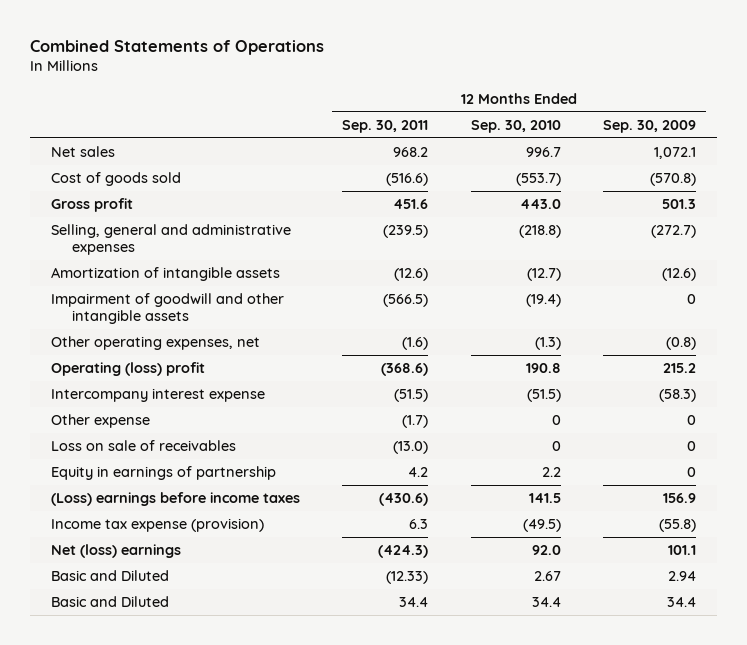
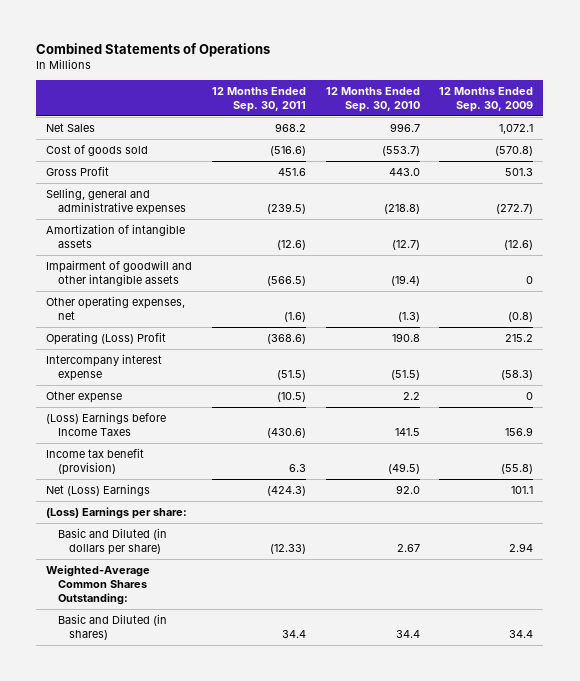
[50,146,115,158] Net sales -> [46,123,96,133] Net Sales
[50,198,133,213] Gross profit -> [46,166,110,177] Gross Profit
[50,362,205,377] Operating (loss) profit -> [46,332,167,346] Operating (Loss) Profit
[50,440,236,452] Loss on sale of receivables -> none
[50,466,276,481] Equity in earnings of partnership -> none
[402,415,429,429] (1.7) -> [276,392,306,403] (10.5)
[551,415,561,426] 0 -> [402,392,420,401] 2.2
[50,492,300,507] (Loss) earnings before income taxes -> [46,412,167,437] (Loss) Earnings before Income Taxes
[50,518,264,533] Income tax expense (provision) -> [46,448,145,476] Income tax benefit (provision)
[50,544,181,559] Net (loss) earnings -> [46,484,151,497] Net (Loss) Earnings
none -> [46,507,188,520] (Loss) Earnings per share:
[50,570,169,582] Basic and Diluted -> [57,528,167,556] Basic and Diluted (in dollars per share)
none -> [46,565,151,605] Weighted-Average Common Shares Outstanding:
[50,596,169,608] Basic and Diluted -> [57,614,167,641] Basic and Diluted (in shares)

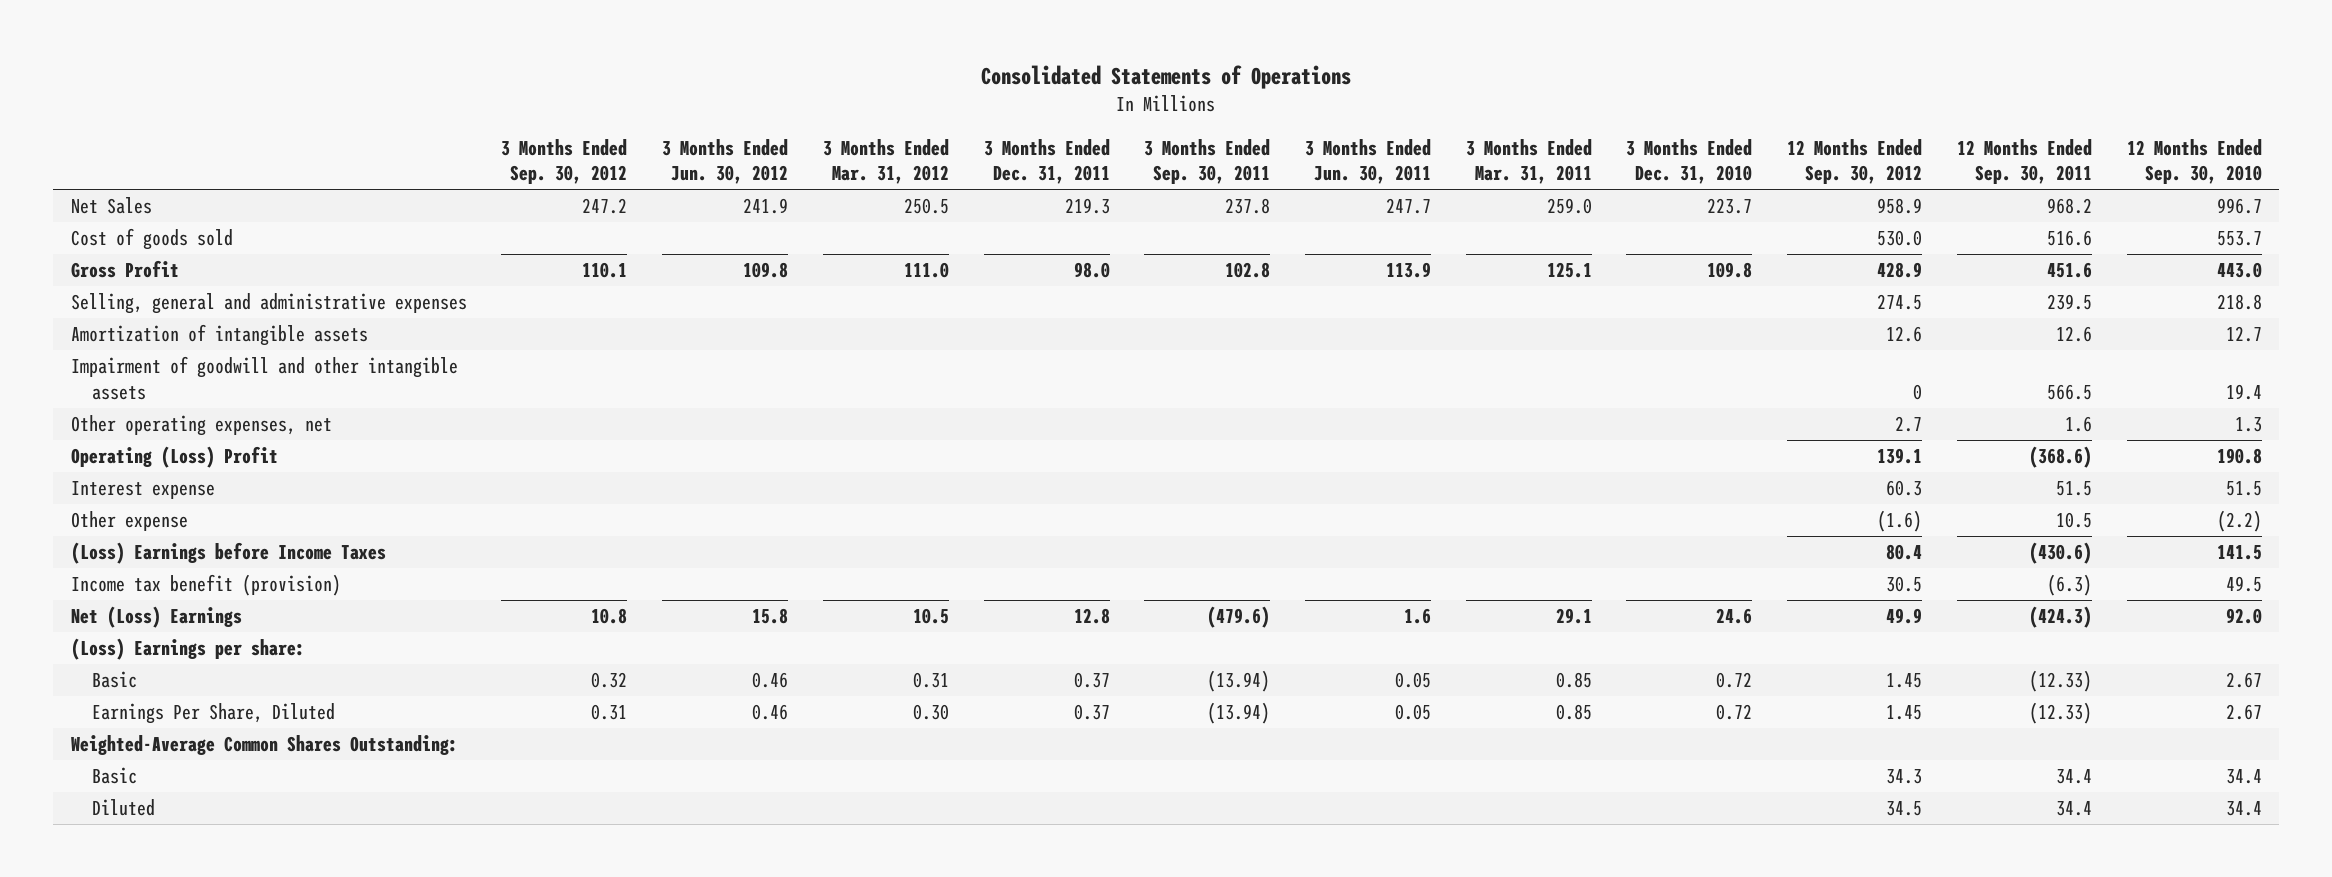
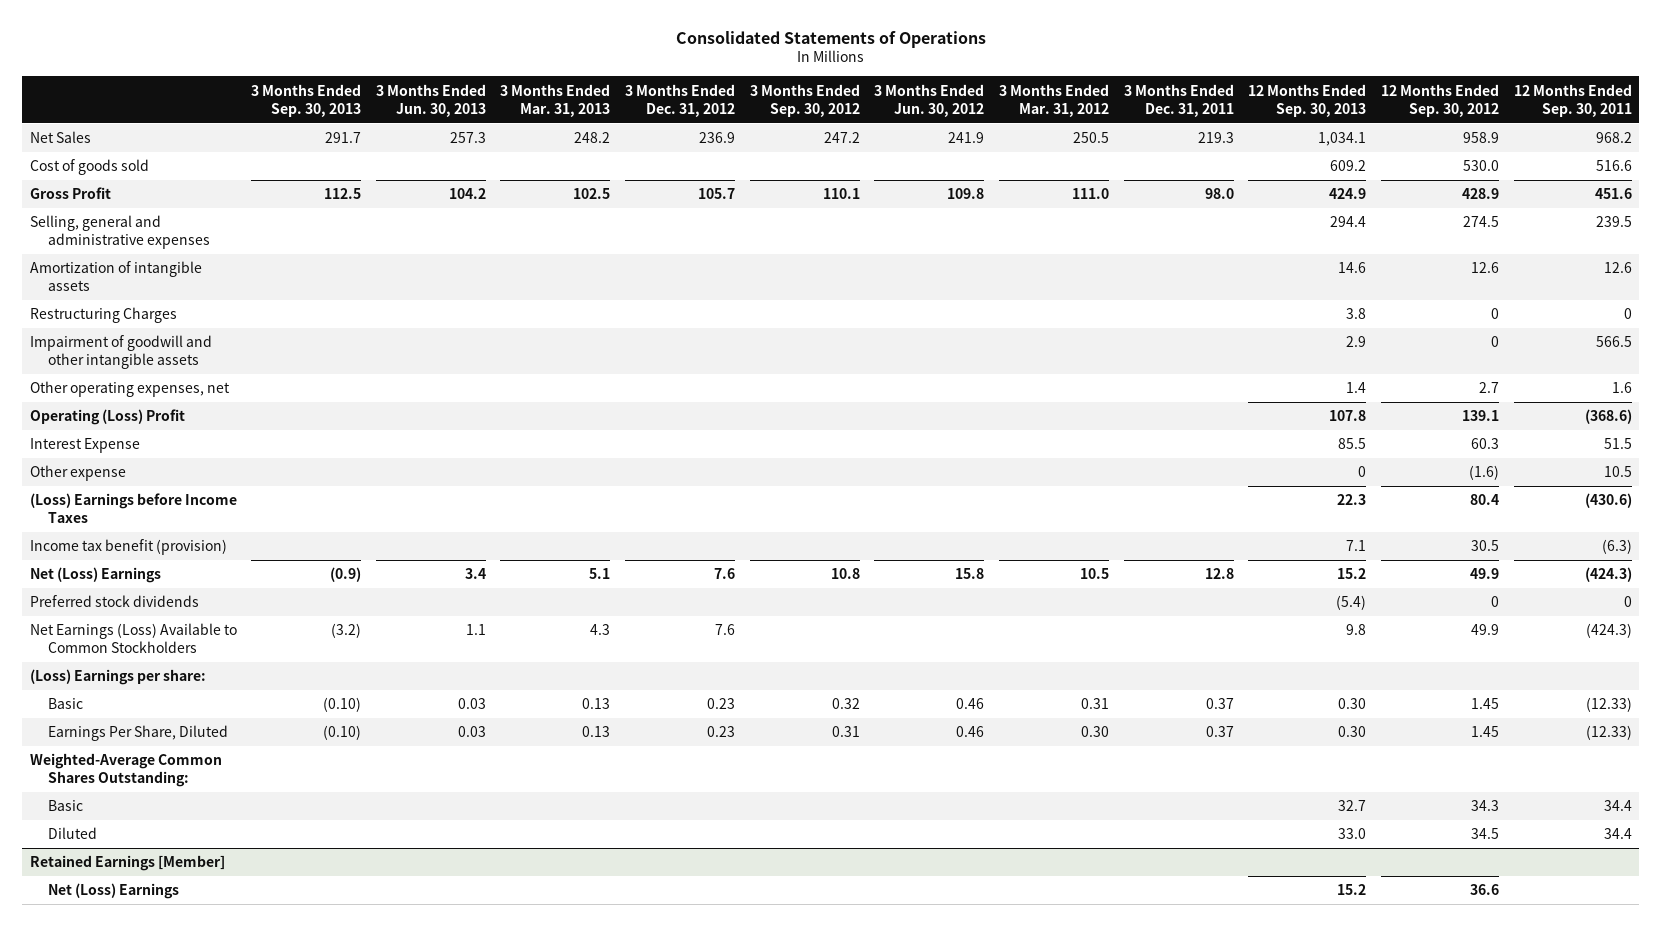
[1144,138,1271,185] 3 Months Ended Sep. 30, 2011 -> none
[1304,138,1431,185] 3 Months Ended Jun. 30, 2011 -> none
[1465,138,1592,185] 3 Months Ended Mar. 31, 2011 -> none
[1626,138,1753,185] 3 Months Ended Dec. 31, 2010 -> none
[2126,138,2262,185] 12 Months Ended Sep. 30, 2010 -> none
none -> [251,83,362,117] 3 Months Ended Sep. 30, 2013
none -> [375,83,486,117] 3 Months Ended Jun. 30, 2013
none -> [500,83,611,117] 3 Months Ended Mar. 31, 2013
none -> [625,83,736,117] 3 Months Ended Dec. 31, 2012
none -> [1248,83,1367,117] 12 Months Ended Sep. 30, 2013
none -> [29,307,177,324] Restructuring Charges
[70,481,215,500] Interest expense -> [29,438,140,454] Interest Expense
none -> [29,595,199,608] Preferred stock dividends
none -> [29,623,237,654] Net Earnings (Loss) Available to Common Stockholders
none -> [29,855,225,872] Retained Earnings [Member]
none -> [47,883,179,900] Net (Loss) Earnings

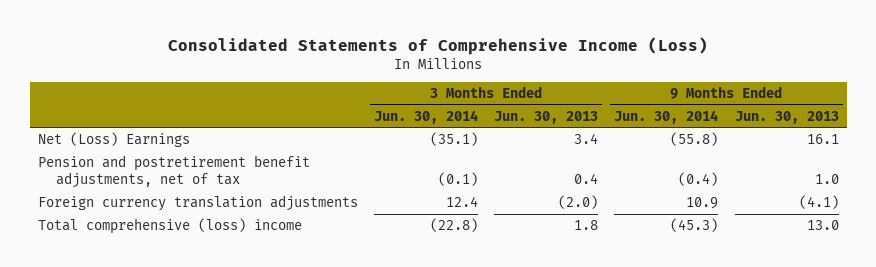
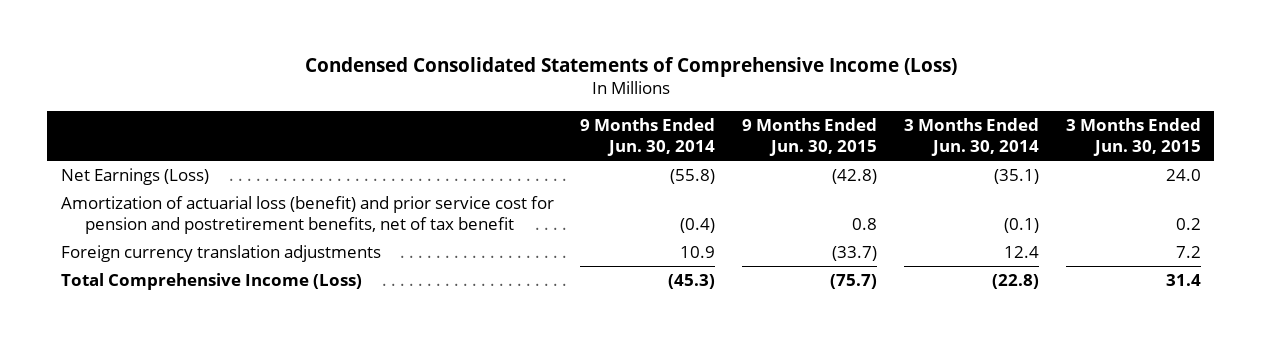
[168,36,709,55] Consolidated Statements of Comprehensive Income (Loss) -> [304,57,957,78] Condensed Consolidated Statements of Comprehensive Income (Loss)
[494,110,599,124] Jun. 30, 2013 -> none
[734,110,839,124] Jun. 30, 2013 -> none
none -> [742,117,878,156] 9 Months Ended Jun. 30, 2015
none -> [1065,117,1201,156] 3 Months Ended Jun. 30, 2015
[37,132,190,148] Net (Loss) Earnings -> [60,167,209,185] Net Earnings (Loss)
[37,155,310,189] Pension and postretirement benefit adjustments, net of tax -> [60,195,554,235] Amortization of actuarial loss (benefit) and prior service cost for pension and postretirement benefits, net of tax benefit
[37,218,302,235] Total comprehensive (loss) income -> [60,272,362,290] Total Comprehensive Income (Loss)

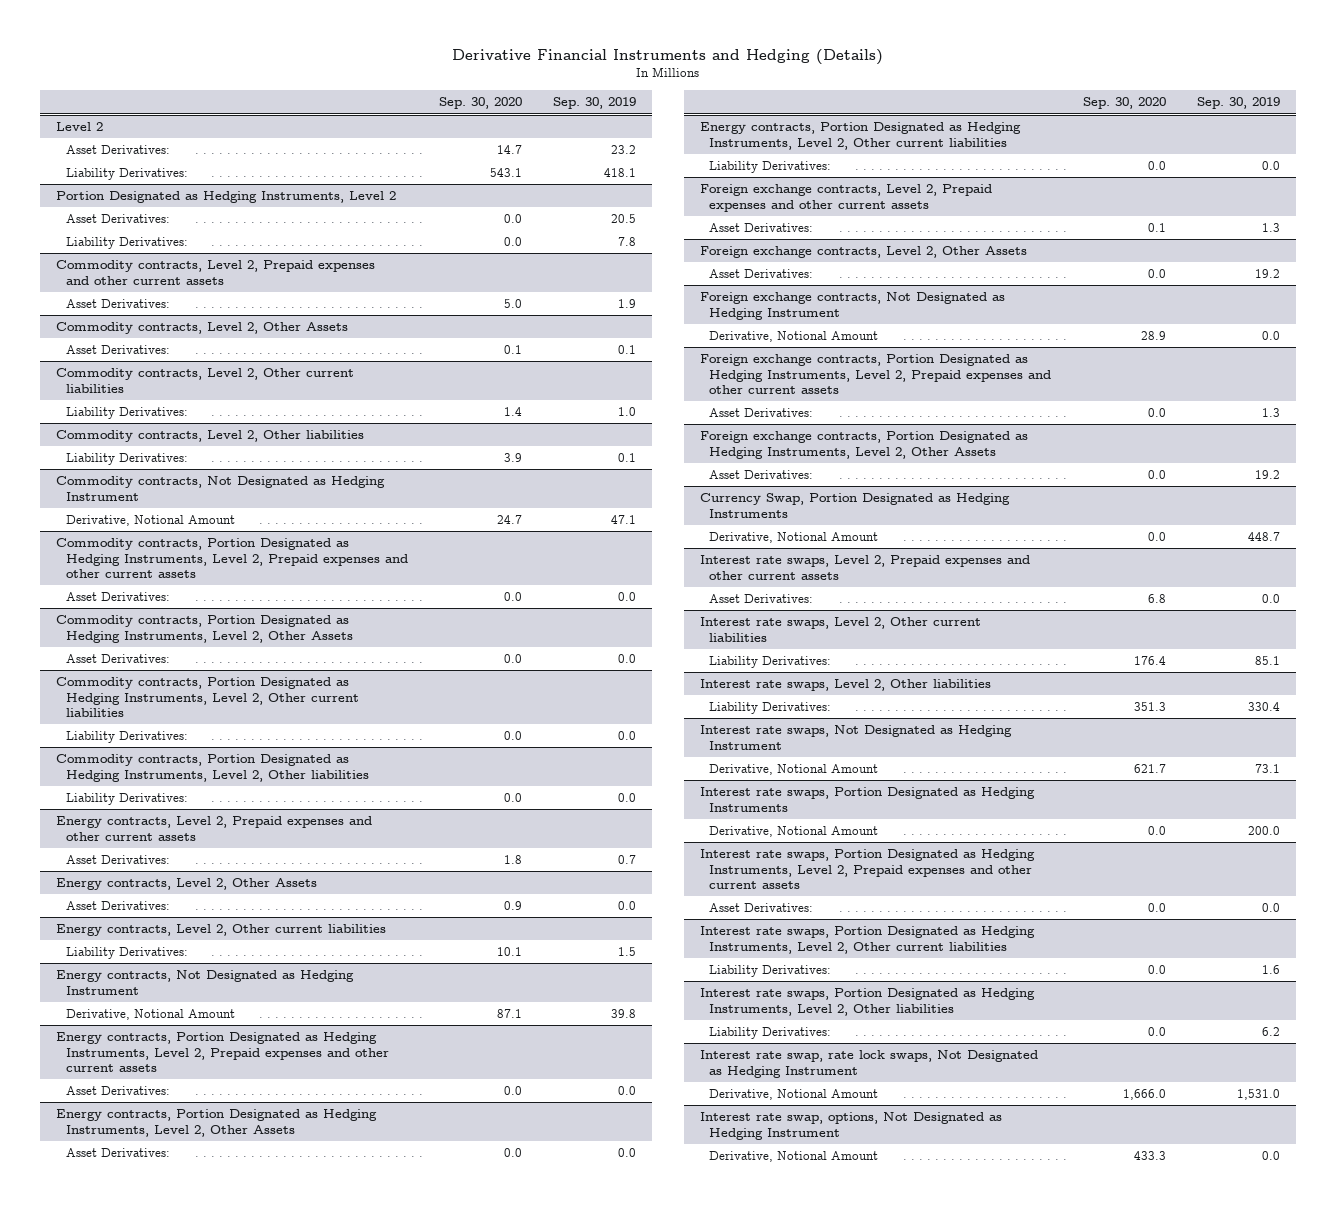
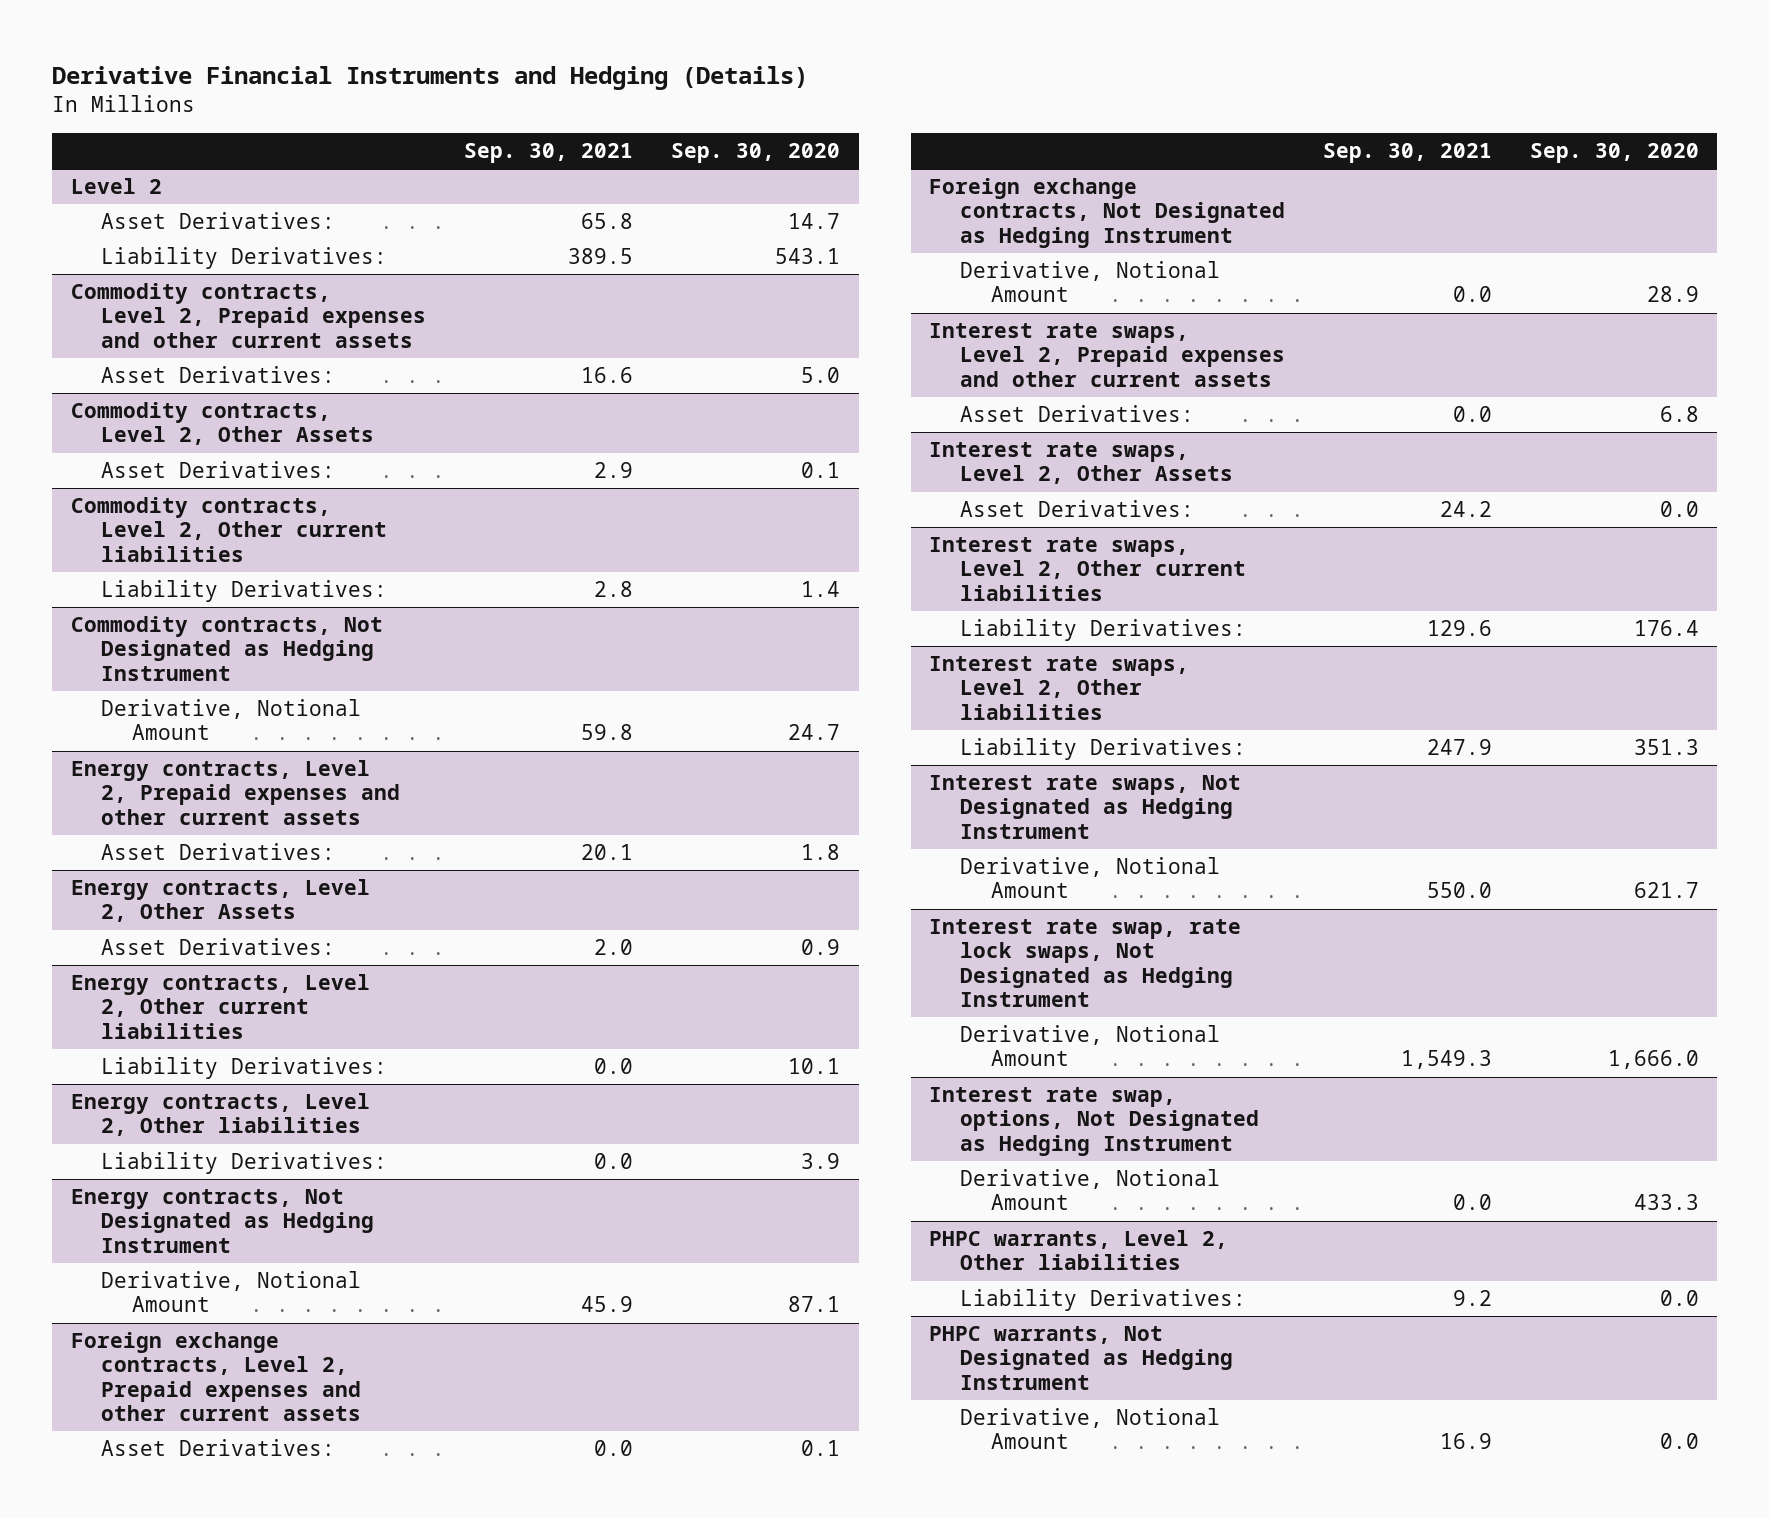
[553,97,637,110] Sep. 30, 2019 -> none
none -> [464,143,634,164] Sep. 30, 2021
[55,191,396,204] Portion Designated as Hedging Instruments, Level 2 -> none
[65,214,170,224] Asset Derivatives: -> none
[65,237,188,250] Liability Derivatives: -> none
[55,430,364,443] Commodity contracts, Level 2, Other liabilities -> none
[65,453,188,466] Liability Derivatives: -> none
[55,538,408,578] Commodity contracts, Portion Designated as Hedging Instruments, Level 2, Prepaid expenses and other current assets -> none
[65,592,170,602] Asset Derivatives: -> none
[55,615,353,643] Commodity contracts, Portion Designated as Hedging Instruments, Level 2, Other Assets -> none
[65,654,170,664] Asset Derivatives: -> none
[55,677,359,717] Commodity contracts, Portion Designated as Hedging Instruments, Level 2, Other current liabilities -> none
[65,731,188,744] Liability Derivatives: -> none
[55,754,369,782] Commodity contracts, Portion Designated as Hedging Instruments, Level 2, Other liabilities -> none
[65,793,188,806] Liability Derivatives: -> none
none -> [70,1093,370,1137] Energy contracts, Level 2, Other liabilities
none -> [101,1152,388,1175] Liability Derivatives:
[55,1032,389,1072] Energy contracts, Portion Designated as Hedging Instruments, Level 2, Prepaid expenses and other current assets -> none
[65,1086,170,1096] Asset Derivatives: -> none
[55,1109,377,1137] Energy contracts, Portion Designated as Hedging Instruments, Level 2, Other Assets -> none
[65,1148,170,1158] Asset Derivatives: -> none
[699,122,1021,150] Energy contracts, Portion Designated as Hedging Instruments, Level 2, Other current liabilities -> none
[709,161,832,174] Liability Derivatives: -> none
[699,246,1027,259] Foreign exchange contracts, Level 2, Other Assets -> none
[709,269,814,279] Asset Derivatives: -> none
[699,354,1052,394] Foreign exchange contracts, Portion Designated as Hedging Instruments, Level 2, Prepaid expenses and other current assets -> none
[709,408,814,418] Asset Derivatives: -> none
[699,431,1028,459] Foreign exchange contracts, Portion Designated as Hedging Instruments, Level 2, Other Assets -> none
[709,470,814,480] Asset Derivatives: -> none
[699,493,1010,518] Currency Swap, Portion Designated as Hedging Instruments -> none
[709,532,879,544] Derivative, Notional Amount -> none
none -> [929,442,1234,485] Interest rate swaps, Level 2, Other Assets
none -> [960,500,1195,518] Asset Derivatives:
[699,787,1035,812] Interest rate swaps, Portion Designated as Hedging Instruments -> none
[709,826,879,838] Derivative, Notional Amount -> none
[699,849,1035,889] Interest rate swaps, Portion Designated as Hedging Instruments, Level 2, Prepaid expenses and other current assets -> none
[709,903,814,913] Asset Derivatives: -> none
[699,926,1035,954] Interest rate swaps, Portion Designated as Hedging Instruments, Level 2, Other current liabilities -> none
[709,965,832,978] Liability Derivatives: -> none
[699,988,1035,1016] Interest rate swaps, Portion Designated as Hedging Instruments, Level 2, Other liabilities -> none
[709,1027,832,1040] Liability Derivatives: -> none
none -> [929,1230,1229,1271] PHPC warrants, Level 2, Other liabilities
none -> [960,1289,1247,1312] Liability Derivatives:
none -> [929,1326,1234,1390] PHPC warrants, Not Designated as Hedging Instrument
none -> [960,1408,1221,1450] Derivative, Notional Amount

